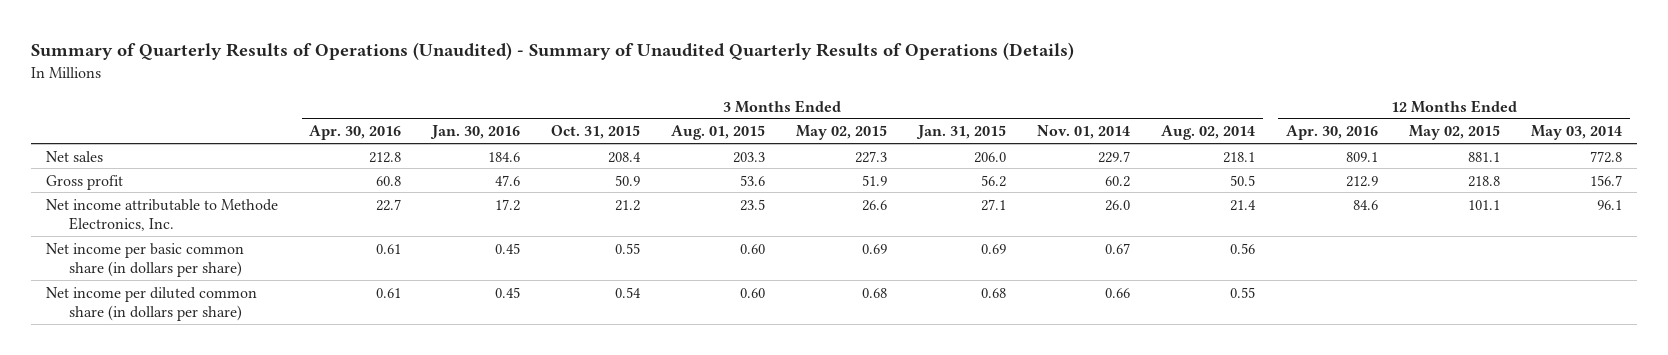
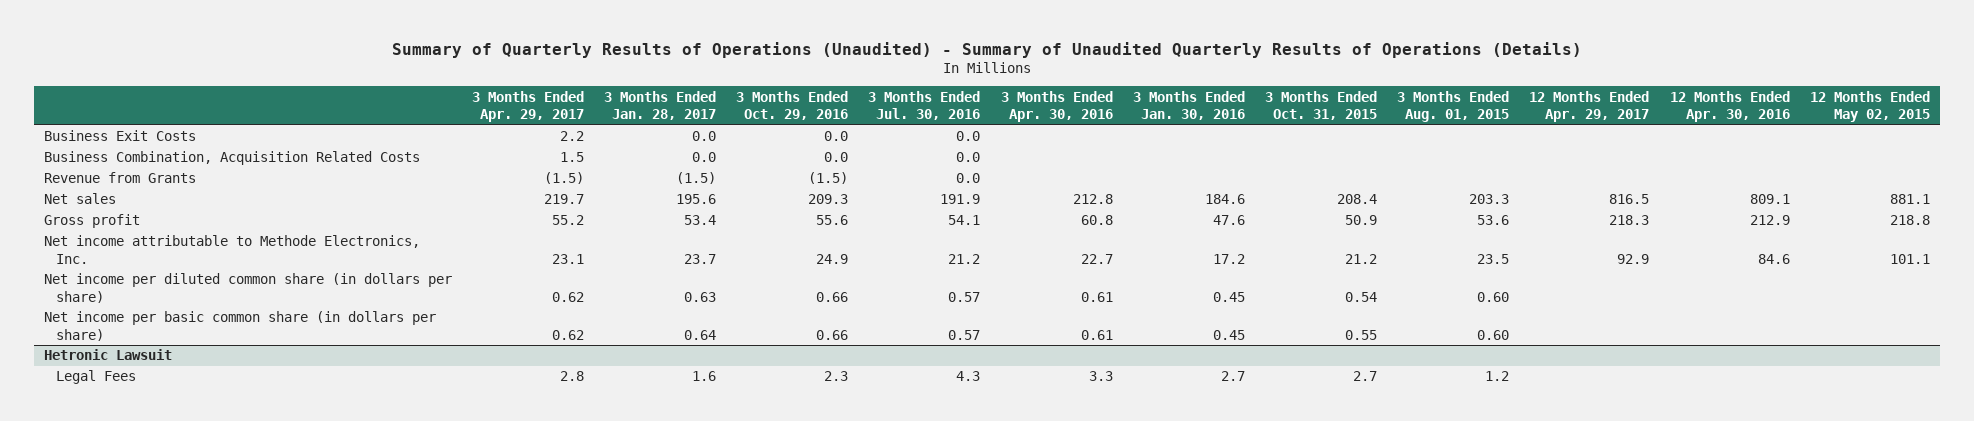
[796,125,888,141] May 02, 2015 -> none
[916,125,1007,140] Jan. 31, 2015 -> none
[1037,125,1131,140] Nov. 01, 2014 -> none
[1161,125,1256,141] Aug. 02, 2014 -> none
[1530,125,1622,141] May 03, 2014 -> none
none -> [471,90,584,123] 3 Months Ended Apr. 29, 2017
none -> [604,90,717,121] 3 Months Ended Jan. 28, 2017
none -> [736,90,849,121] 3 Months Ended Oct. 29, 2016
none -> [868,90,981,121] 3 Months Ended Jul. 30, 2016
none -> [1529,90,1650,123] 12 Months Ended Apr. 29, 2017
none -> [43,130,196,142] Business Exit Costs
none -> [43,151,420,166] Business Combination, Acquisition Related Costs
none -> [43,172,196,184] Revenue from Grants
[46,242,245,277] Net income per basic common share (in dollars per share) -> [43,311,436,341] Net income per basic common share (in dollars per share)
none -> [43,349,172,361] Hetronic Lawsuit
none -> [55,370,136,385] Legal Fees

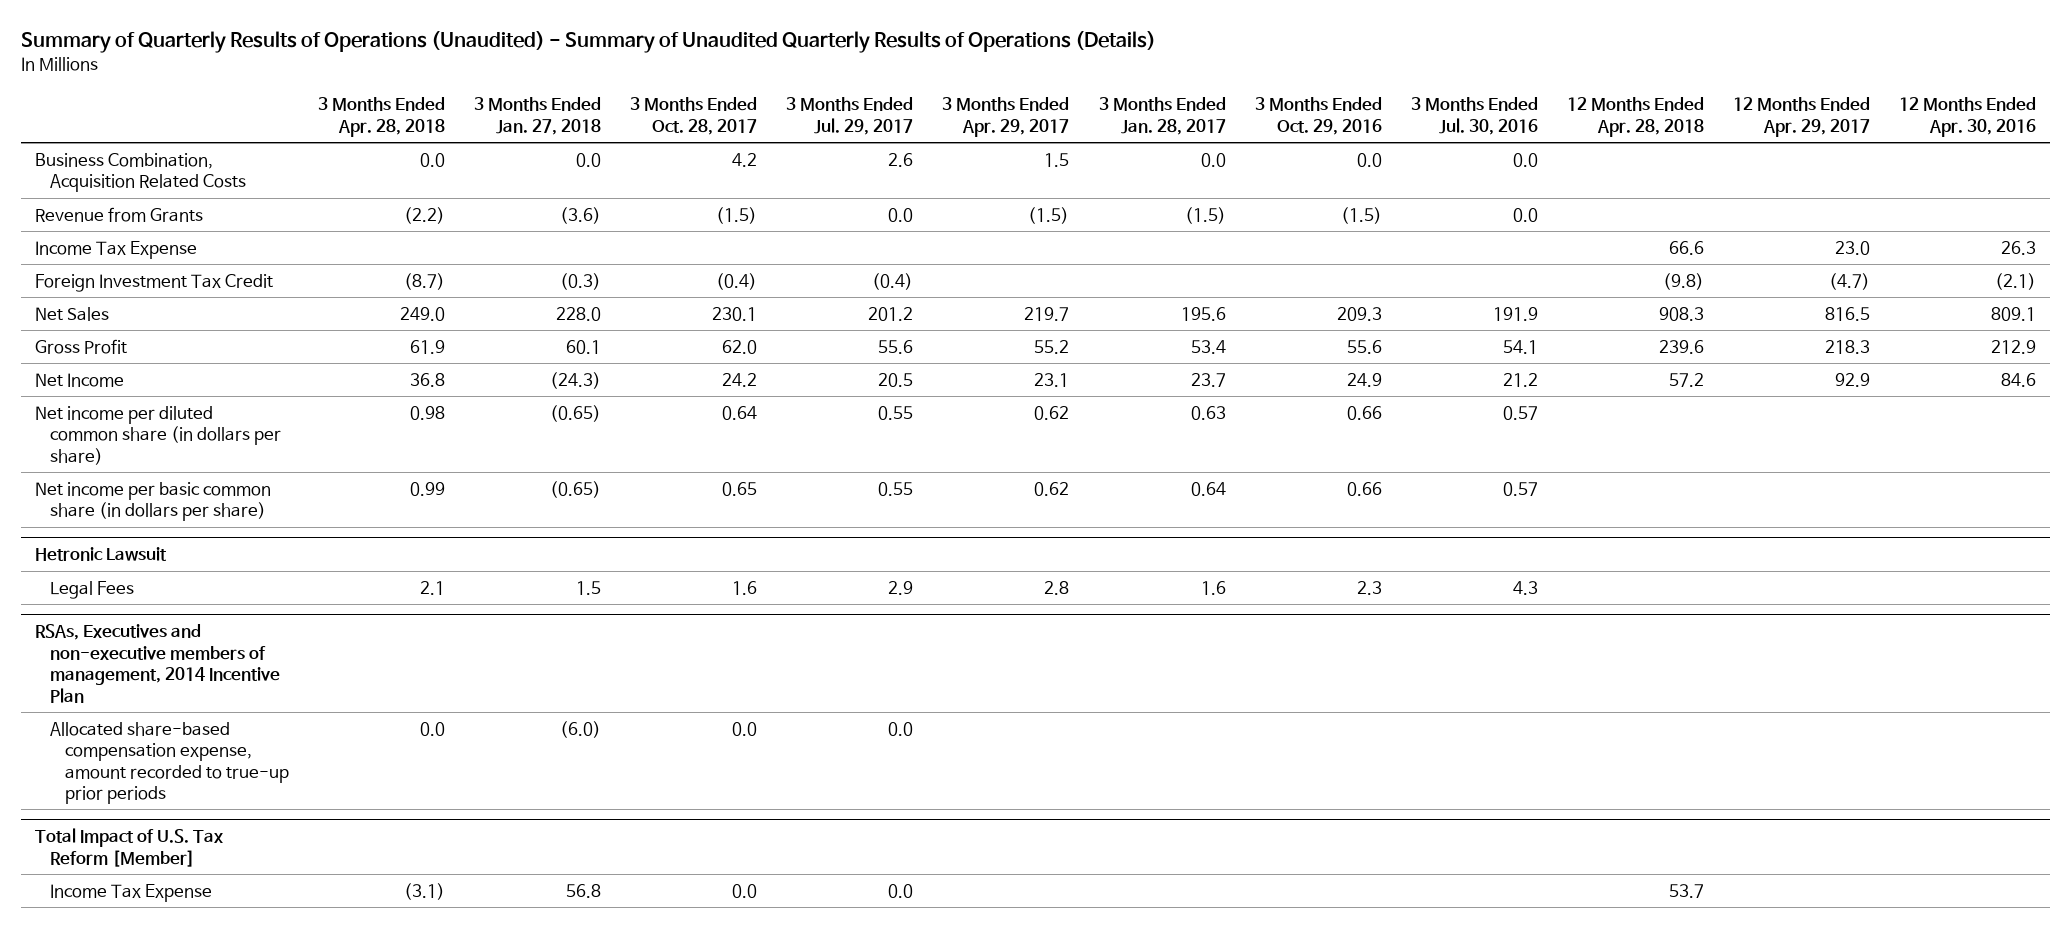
[1000,90,1113,123] 3 Months Ended Apr. 30, 2016 -> none
[1132,90,1245,121] 3 Months Ended Jan. 30, 2016 -> none
[1265,90,1378,121] 3 Months Ended Oct. 31, 2015 -> none
[1397,90,1510,123] 3 Months Ended Aug. 01, 2015 -> none
[1809,90,1930,123] 12 Months Ended May 02, 2015 -> none
none -> [318,97,446,137] 3 Months Ended Apr. 28, 2018
none -> [474,97,602,135] 3 Months Ended Jan. 27, 2018
none -> [630,97,758,135] 3 Months Ended Oct. 28, 2017
none -> [786,97,914,135] 3 Months Ended Jul. 29, 2017
none -> [1566,97,1704,137] 12 Months Ended Apr. 28, 2018
[43,130,196,142] Business Exit Costs -> none
none -> [35,240,198,259] Income Tax Expense
none -> [35,273,274,292] Foreign Investment Tax Credit
[43,193,116,205] Net sales -> [35,306,110,321] Net Sales
[43,214,140,229] Gross profit -> [35,338,128,354] Gross Profit
[43,235,420,264] Net income attributable to Methode Electronics, Inc. -> [35,372,125,387] Net Income
none -> [35,624,281,703] RSAs, Executives and non-executive members of management, 2014 Incentive Plan
none -> [50,721,290,805] Allocated share-based compensation expense, amount recorded to true-up prior periods
none -> [35,828,224,867] Total Impact of U.S. Tax Reform [Member]
none -> [50,883,213,902] Income Tax Expense

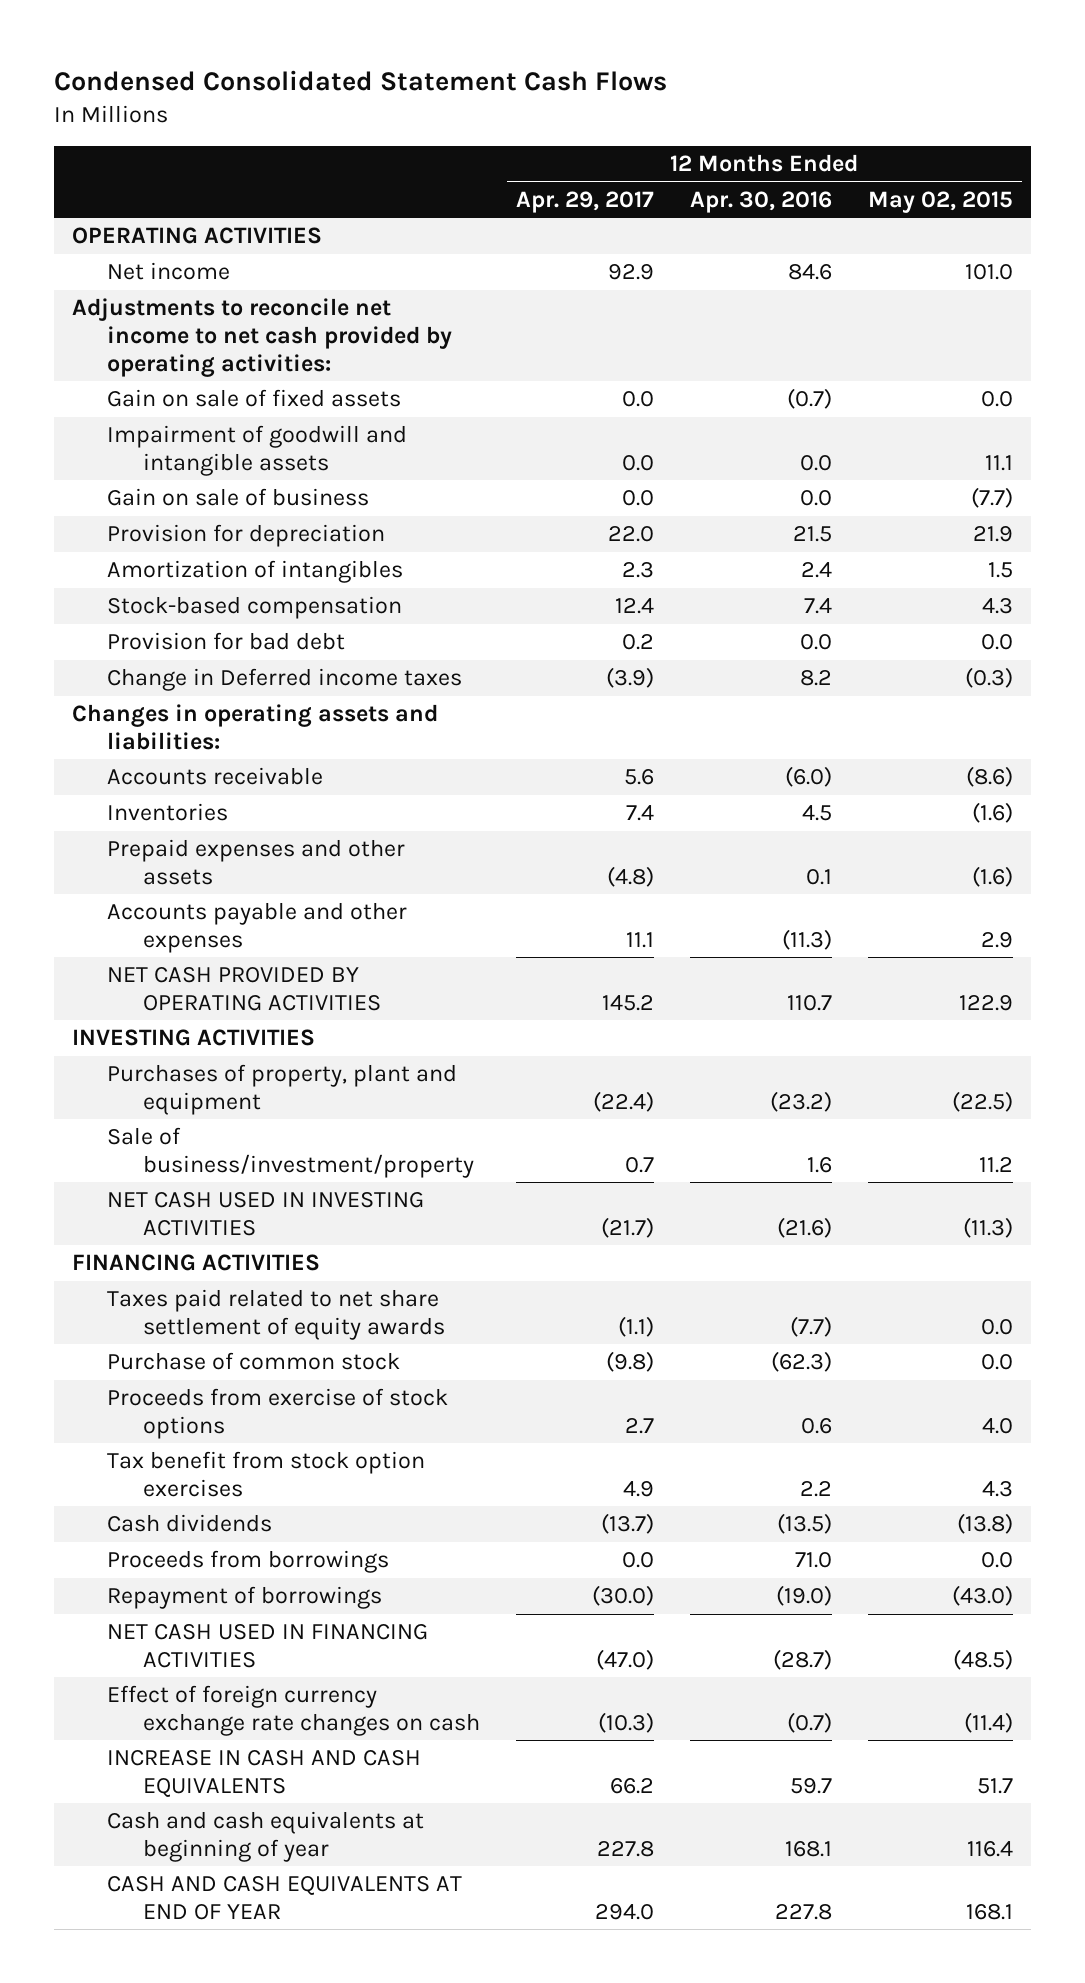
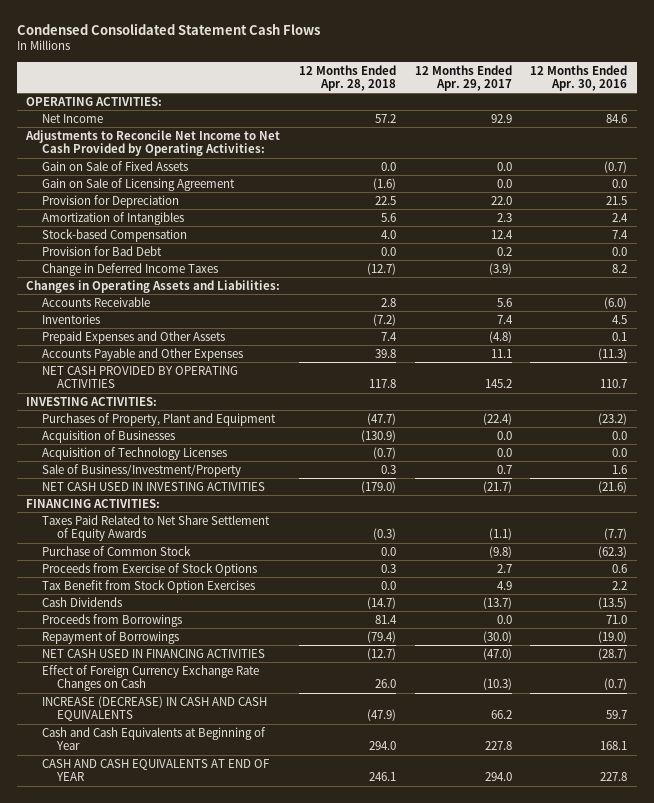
[867,190,1013,213] May 02, 2015 -> none
none -> [299,64,397,91] 12 Months Ended Apr. 28, 2018
[107,425,408,476] Impairment of goodwill and intangible assets -> none
[71,227,322,245] OPERATING ACTIVITIES -> [26,96,163,106] OPERATING ACTIVITIES:
[107,262,231,281] Net income -> [41,113,103,123] Net Income
[71,298,453,377] Adjustments to reconcile net income to net cash provided by operating activities: -> [25,129,281,157] Adjustments to Reconcile Net Income to Net Cash Provided by Operating Activities:
[107,389,402,408] Gain on sale of fixed assets -> [41,160,188,171] Gain on Sale of Fixed Assets
[107,488,370,507] Gain on sale of business -> [41,177,235,191] Gain on Sale of Licensing Agreement
[107,524,386,548] Provision for depreciation -> [41,194,179,208] Provision for Depreciation
[107,560,404,584] Amortization of intangibles -> [41,211,184,225] Amortization of Intangibles
[107,596,403,620] Stock-based compensation -> [41,228,187,242] Stock-based Compensation
[107,632,346,651] Provision for bad debt -> [41,245,162,256] Provision for Bad Debt
[107,668,463,692] Change in Deferred income taxes -> [41,262,218,276] Change in Deferred Income Taxes
[71,704,438,750] Changes in operating assets and liabilities: -> [26,279,281,293] Changes in Operating Assets and Liabilities:
[107,767,324,786] Accounts receivable -> [41,296,150,307] Accounts Receivable
[107,839,406,885] Prepaid expenses and other assets -> [41,330,225,344] Prepaid Expenses and Other Assets
[107,902,408,953] Accounts payable and other expenses -> [41,347,243,361] Accounts Payable and Other Expenses
[71,1029,315,1047] INVESTING ACTIVITIES -> [26,396,158,406] INVESTING ACTIVITIES:
[107,1064,458,1115] Purchases of property, plant and equipment -> [41,412,276,426] Purchases of Property, Plant and Equipment
none -> [41,429,175,443] Acquisition of Businesses
none -> [41,446,227,460] Acquisition of Technology Licenses
[107,1127,474,1178] Sale of business/investment/property -> [41,463,241,477] Sale of Business/Investment/Property
[71,1254,320,1272] FINANCING ACTIVITIES -> [26,498,161,508] FINANCING ACTIVITIES:
[107,1289,445,1340] Taxes paid related to net share settlement of equity awards -> [41,514,270,542] Taxes Paid Related to Net Share Settlement of Equity Awards
[107,1352,401,1371] Purchase of common stock -> [41,545,191,556] Purchase of Common Stock
[107,1388,449,1439] Proceeds from exercise of stock options -> [41,562,257,576] Proceeds from Exercise of Stock Options
[107,1451,426,1497] Tax benefit from stock option exercises -> [41,579,255,593] Tax Benefit from Stock Option Exercises
[107,1514,273,1533] Cash dividends -> [41,596,122,607] Cash Dividends
[107,1550,390,1574] Proceeds from borrowings -> [41,613,182,627] Proceeds from Borrowings
[107,1586,383,1610] Repayment of borrowings -> [41,630,179,644] Repayment of Borrowings
[107,1685,480,1736] Effect of foreign currency exchange rate changes on cash -> [41,664,259,692] Effect of Foreign Currency Exchange Rate Changes on Cash
[107,1750,422,1797] INCREASE IN CASH AND CASH EQUIVALENTS -> [41,695,267,722] INCREASE (DECREASE) IN CASH AND CASH EQUIVALENTS
[107,1811,425,1862] Cash and cash equivalents at beginning of year -> [41,726,266,751] Cash and Cash Equivalents at Beginning of Year

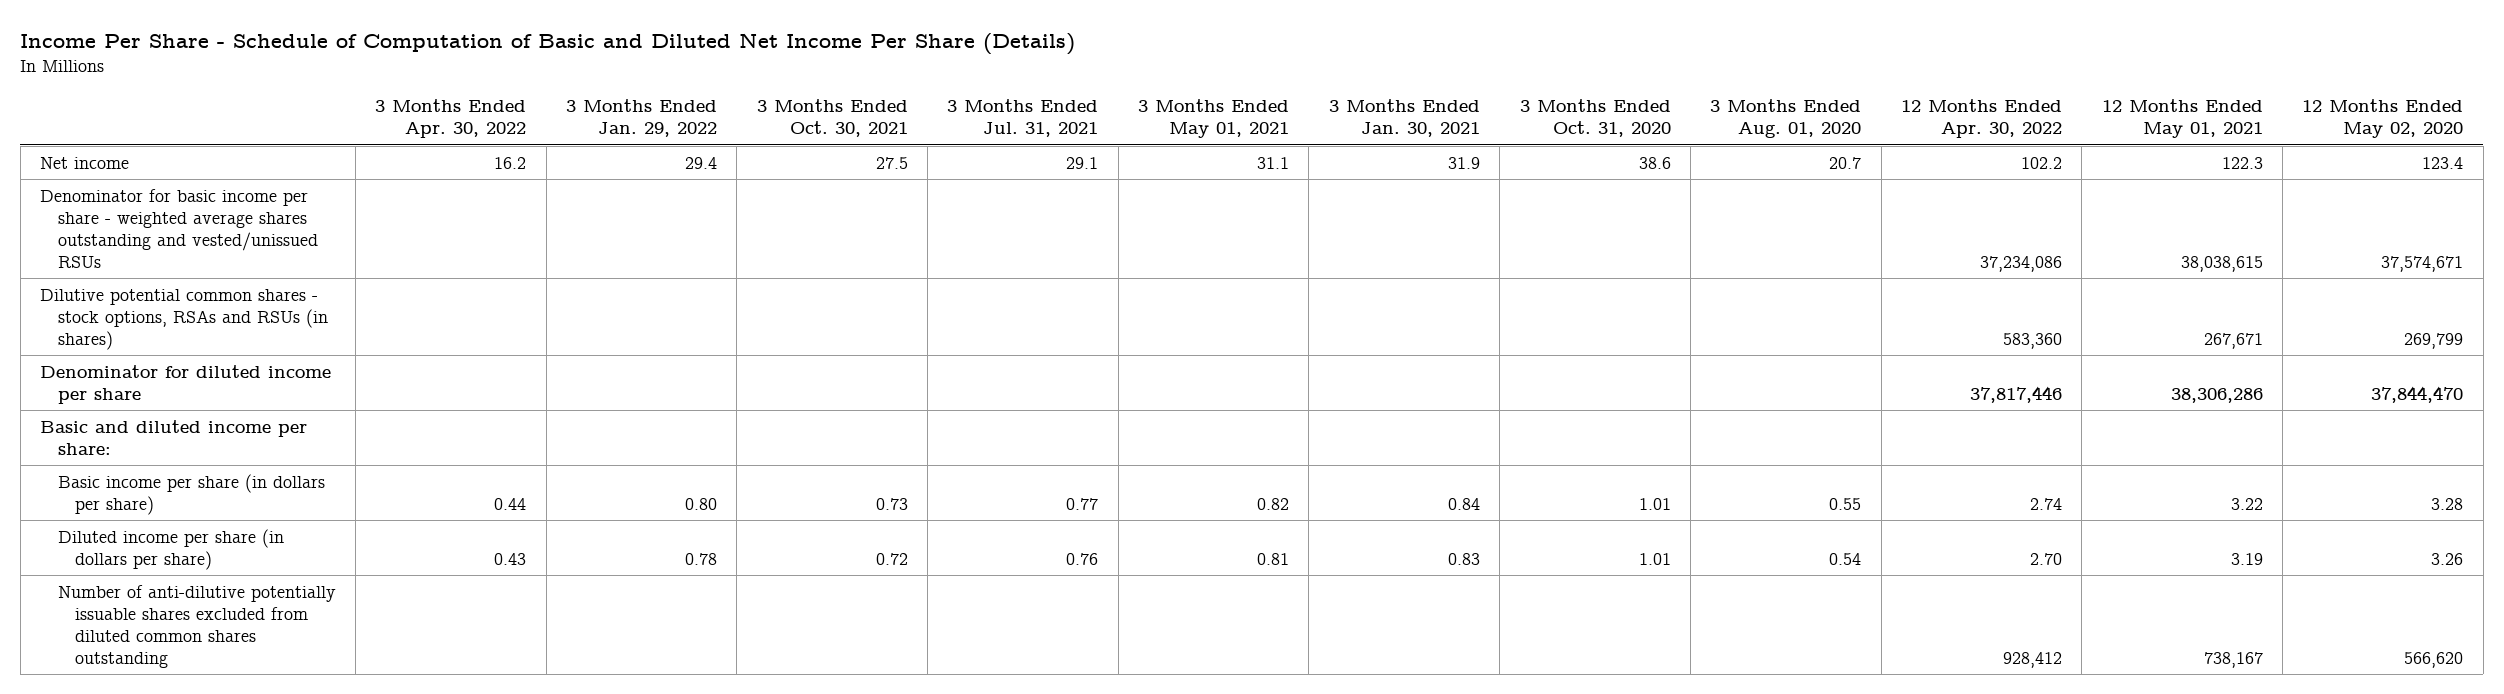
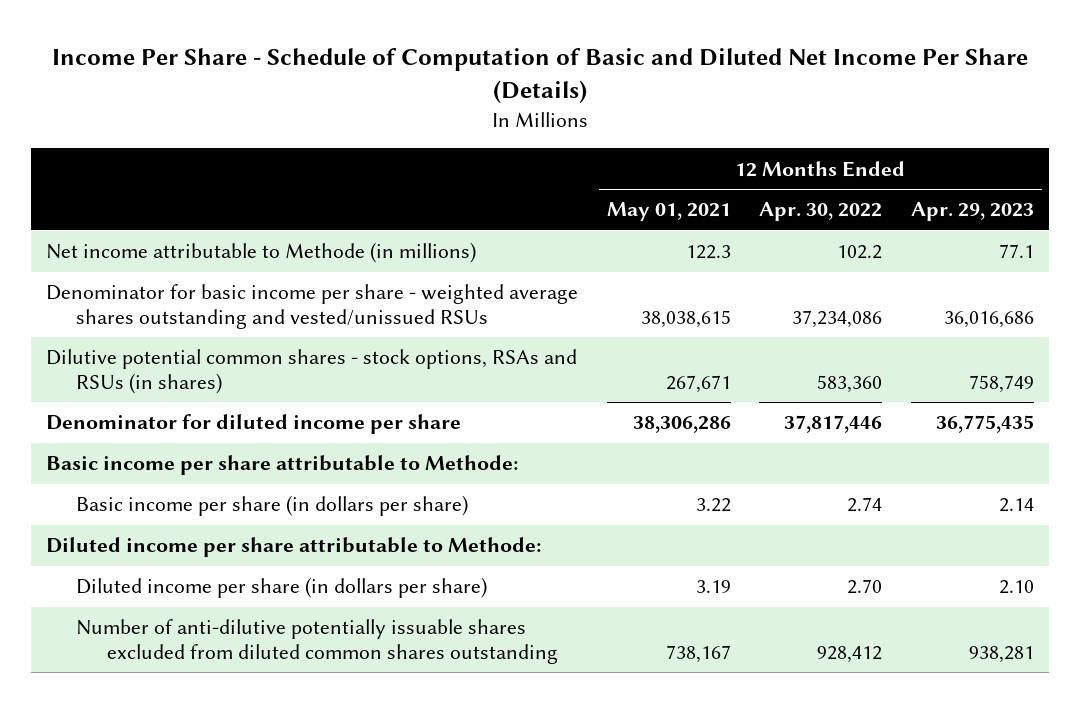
[375,99,527,139] 3 Months Ended Apr. 30, 2022 -> none
[565,99,717,138] 3 Months Ended Jan. 29, 2022 -> none
[756,99,908,138] 3 Months Ended Oct. 30, 2021 -> none
[947,99,1099,138] 3 Months Ended Jul. 31, 2021 -> none
[1138,99,1290,139] 3 Months Ended May 01, 2021 -> none
[1328,99,1480,138] 3 Months Ended Jan. 30, 2021 -> none
[1519,99,1671,138] 3 Months Ended Oct. 31, 2020 -> none
[1710,99,1862,139] 3 Months Ended Aug. 01, 2020 -> none
[2302,99,2464,139] 12 Months Ended May 02, 2020 -> none
none -> [911,202,1035,222] Apr. 29, 2023
[40,156,130,169] Net income -> [45,242,476,264] Net income attributable to Methode (in millions)
[40,419,308,455] Basic and diluted income per share: -> none
none -> [45,455,518,476] Basic income per share attributable to Methode:
none -> [45,537,541,558] Diluted income per share attributable to Methode:

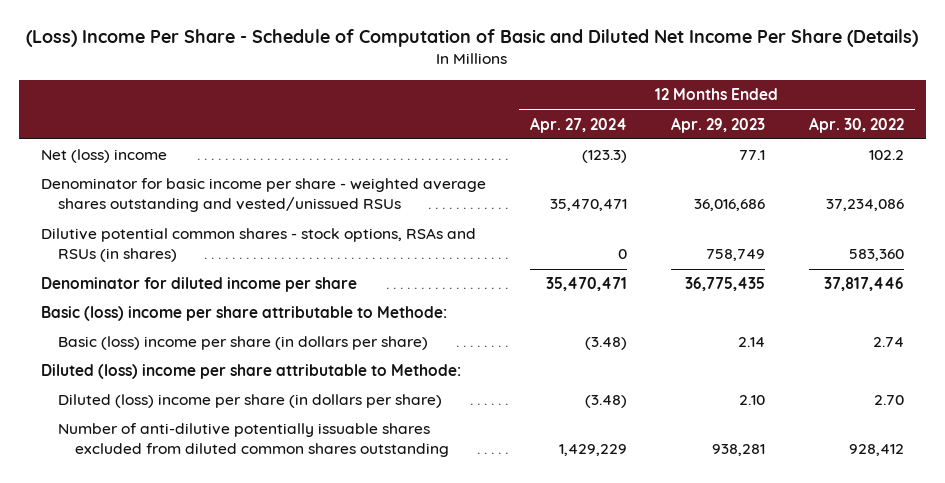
[51,47,1028,103] Income Per Share - Schedule of Computation of Basic and Diluted Net Income Per Share (Details) -> [26,29,919,48] (Loss) Income Per Share - Schedule of Computation of Basic and Diluted Net Income Per Share (Details)
[606,202,731,222] May 01, 2021 -> none
none -> [529,116,627,133] Apr. 27, 2024
[45,242,476,264] Net income attributable to Methode (in millions) -> [40,149,167,164] Net (loss) income
[45,455,518,476] Basic income per share attributable to Methode: -> [40,306,447,322] Basic (loss) income per share attributable to Methode:
[76,495,469,517] Basic income per share (in dollars per share) -> [57,336,428,351] Basic (loss) income per share (in dollars per share)
[45,537,541,558] Diluted income per share attributable to Methode: -> [40,364,461,380] Diluted (loss) income per share attributable to Methode:
[76,577,488,599] Diluted income per share (in dollars per share) -> [57,394,442,409] Diluted (loss) income per share (in dollars per share)

